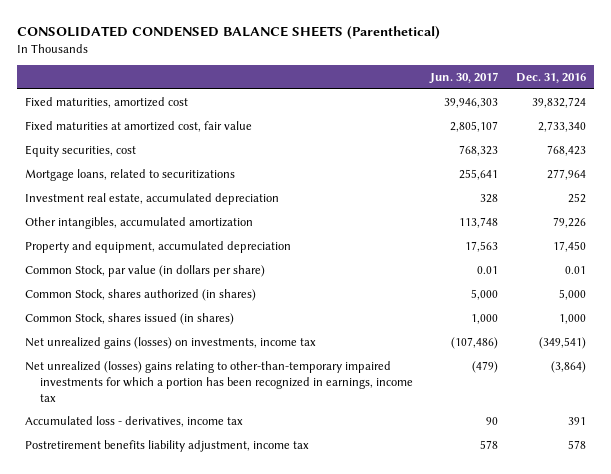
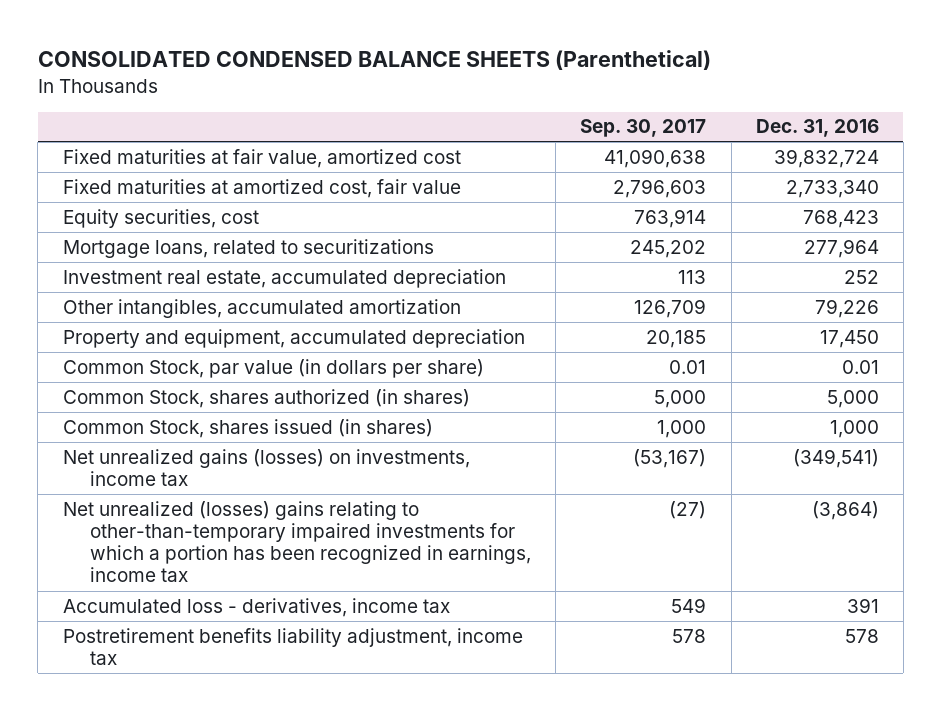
[429,71,499,84] Jun. 30, 2017 -> none
none -> [580,119,707,138] Sep. 30, 2017
[25,96,189,108] Fixed maturities, amortized cost -> [62,148,461,168] Fixed maturities at fair value, amortized cost

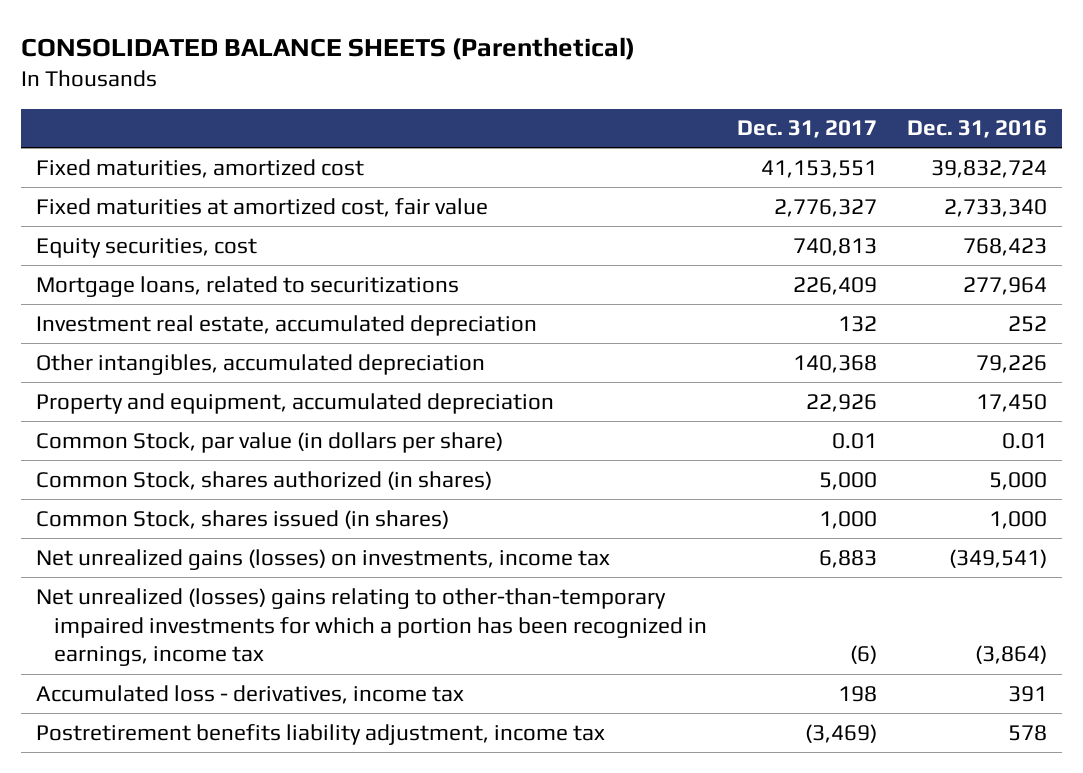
[37,50,711,71] CONSOLIDATED CONDENSED BALANCE SHEETS (Parenthetical) -> [20,36,635,60] CONSOLIDATED BALANCE SHEETS (Parenthetical)
[580,119,707,138] Sep. 30, 2017 -> none
none -> [736,120,877,139] Dec. 31, 2017
[62,148,461,168] Fixed maturities at fair value, amortized cost -> [35,158,364,178] Fixed maturities, amortized cost
[62,298,461,318] Other intangibles, accumulated amortization -> [35,353,485,375] Other intangibles, accumulated depreciation

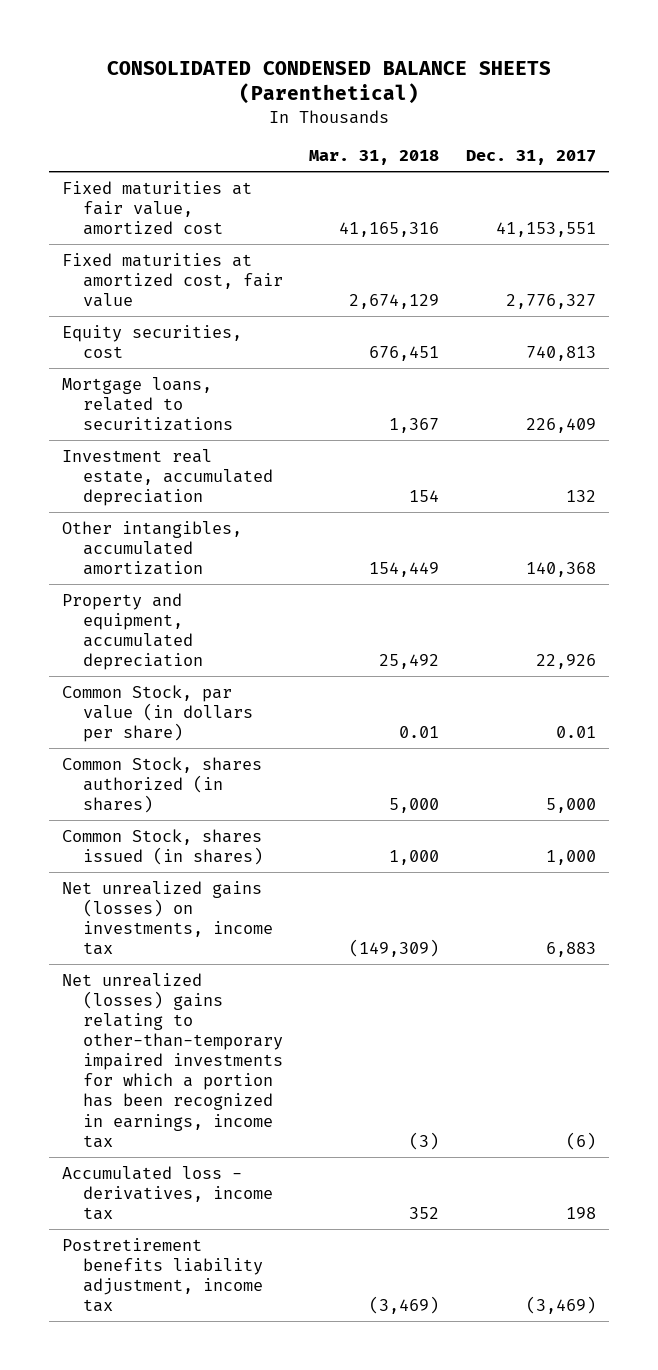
[20,36,635,60] CONSOLIDATED BALANCE SHEETS (Parenthetical) -> [106,60,551,105] CONSOLIDATED CONDENSED BALANCE SHEETS (Parenthetical)
[907,120,1048,139] Dec. 31, 2016 -> none
none -> [309,149,440,165] Mar. 31, 2018
[35,158,364,178] Fixed maturities, amortized cost -> [62,180,253,235] Fixed maturities at fair value, amortized cost
[35,353,485,375] Other intangibles, accumulated depreciation -> [62,520,243,575] Other intangibles, accumulated amortization

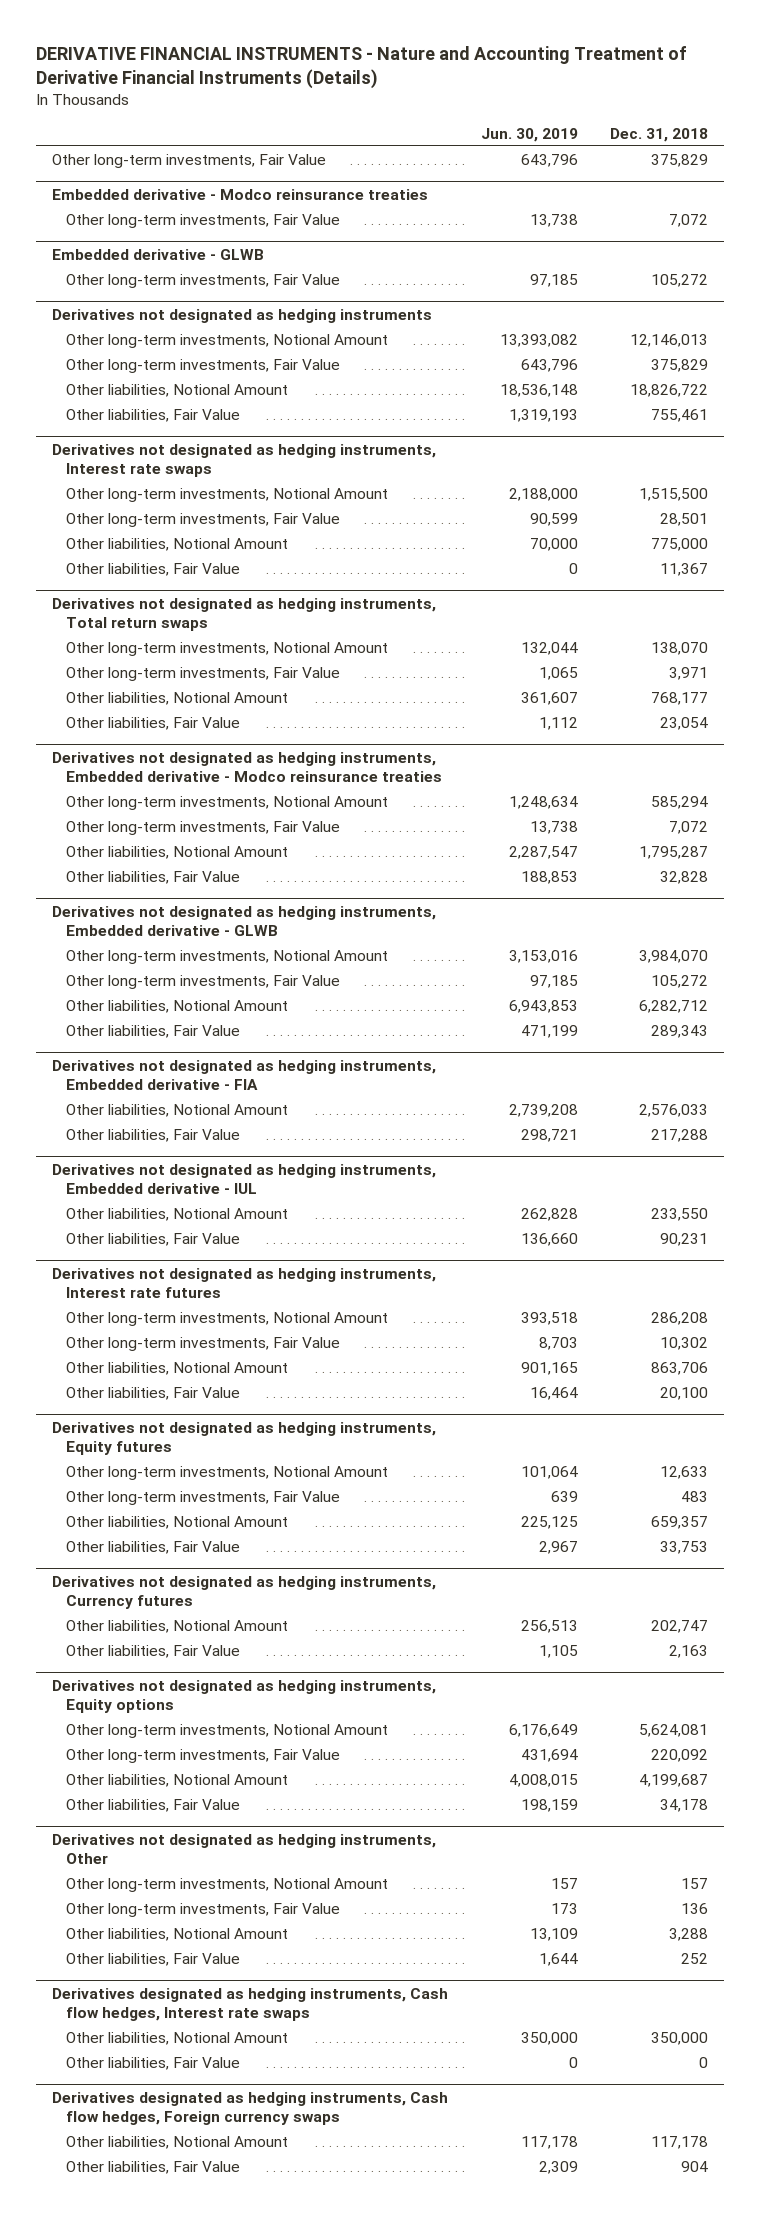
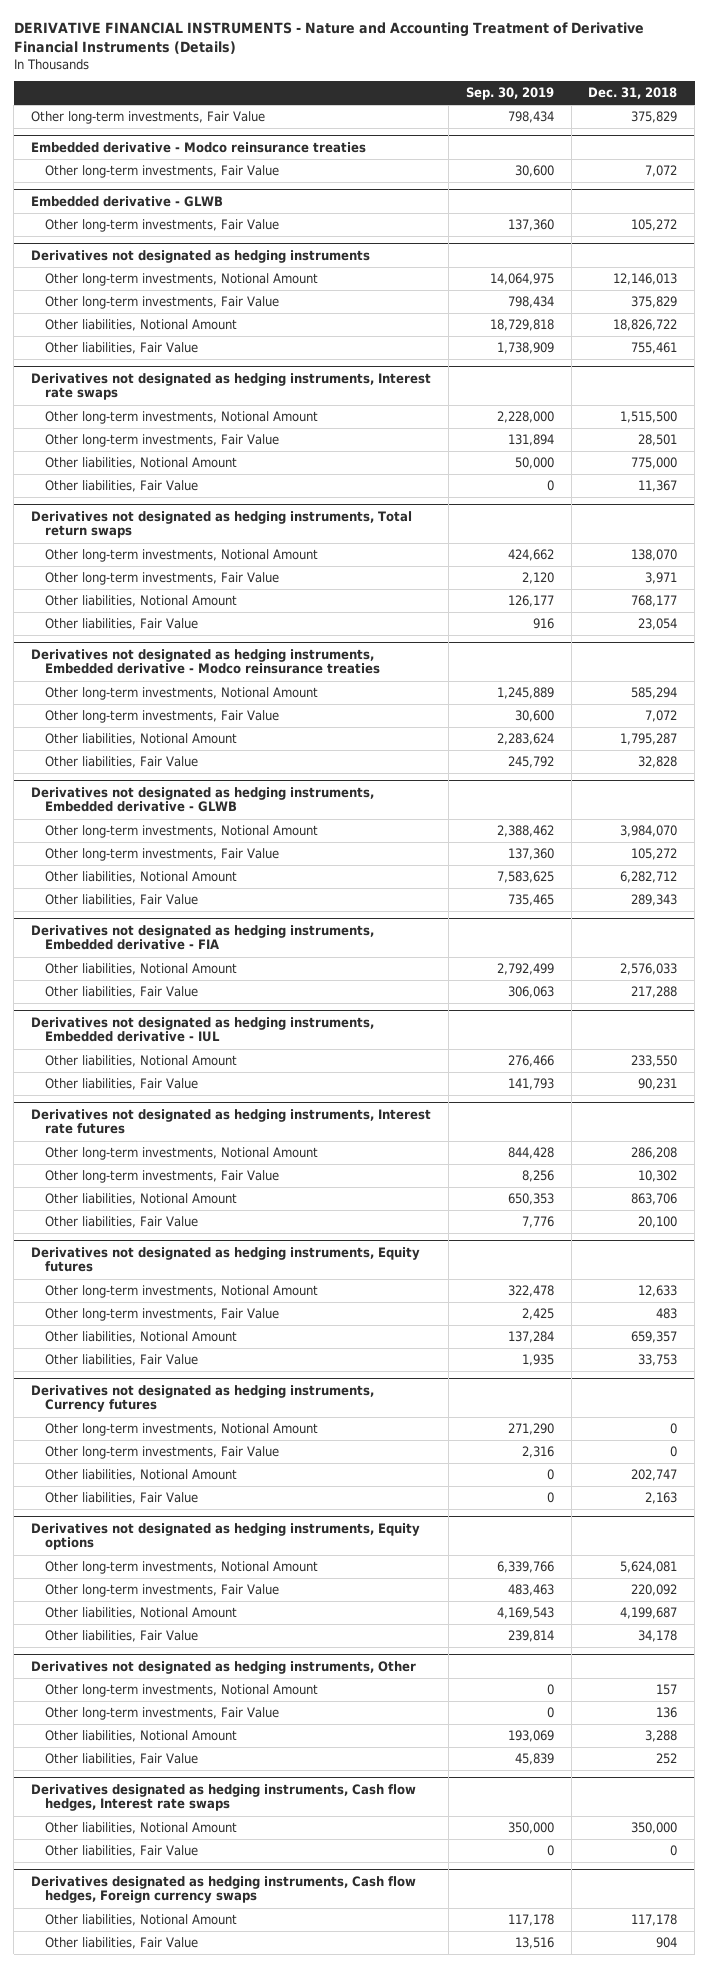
[480,127,578,142] Jun. 30, 2019 -> none
none -> [465,86,554,100] Sep. 30, 2019
none -> [44,1423,318,1437] Other long-term investments, Notional Amount
none -> [44,1446,279,1460] Other long-term investments, Fair Value

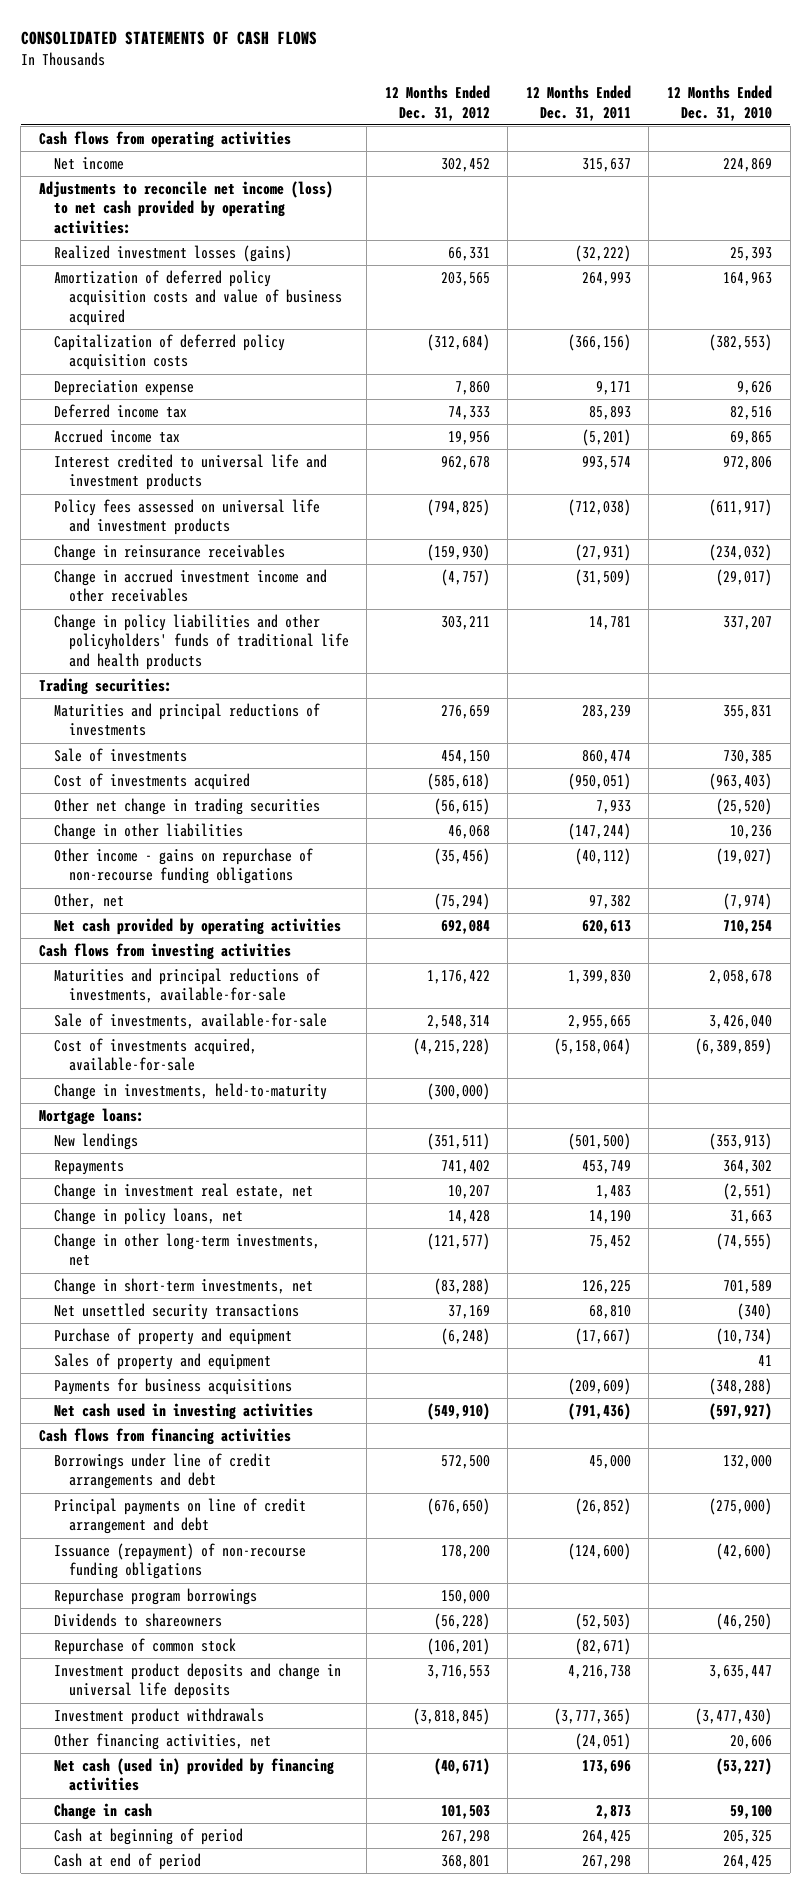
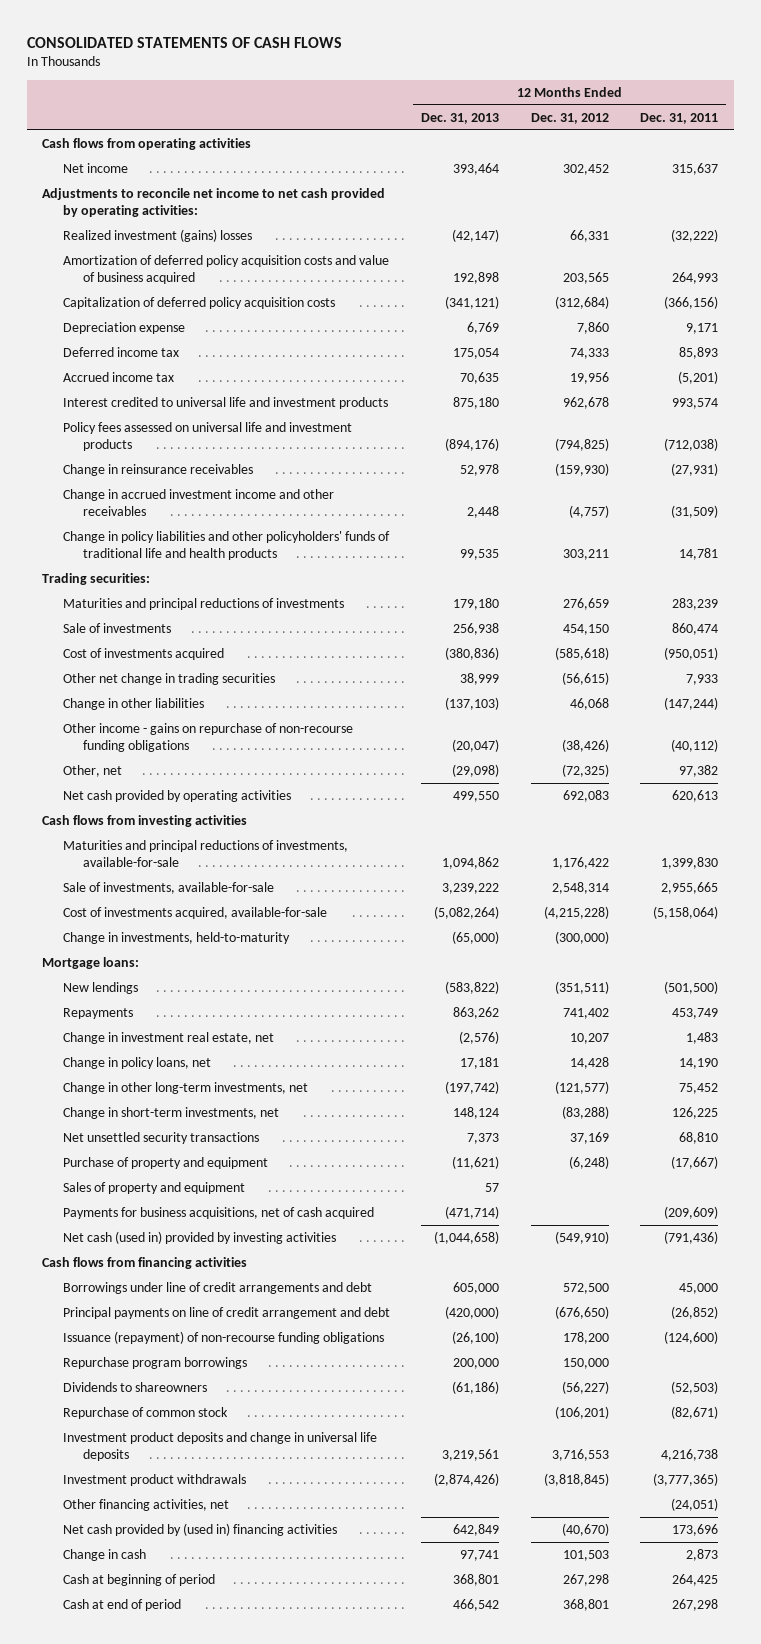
[667,85,773,121] 12 Months Ended Dec. 31, 2010 -> none
none -> [421,112,500,124] Dec. 31, 2013
[38,181,333,234] Adjustments to reconcile net income (loss) to net cash provided by operating activities: -> [42,187,386,217] Adjustments to reconcile net income to net cash provided by operating activities:
[53,245,292,263] Realized investment losses (gains) -> [62,228,252,242] Realized investment (gains) losses
[433,848,490,866] (35,456) -> [561,738,609,752] (38,426)
[433,893,490,911] (75,294) -> [561,763,609,777] (72,325)
[440,920,490,935] 692,084 -> [562,789,609,802] 692,083
[53,1378,292,1396] Payments for business acquisitions -> [62,1206,374,1219] Payments for business acquisitions, net of cash acquired
[53,1403,313,1421] Net cash used in investing activities -> [62,1230,336,1244] Net cash (used in) provided by investing activities
[433,1613,490,1631] (56,228) -> [561,1380,609,1394] (56,227)
[53,1758,334,1792] Net cash (used in) provided by financing activities -> [62,1522,337,1536] Net cash provided by (used in) financing activities
[433,1758,490,1776] (40,671) -> [561,1522,609,1536] (40,670)

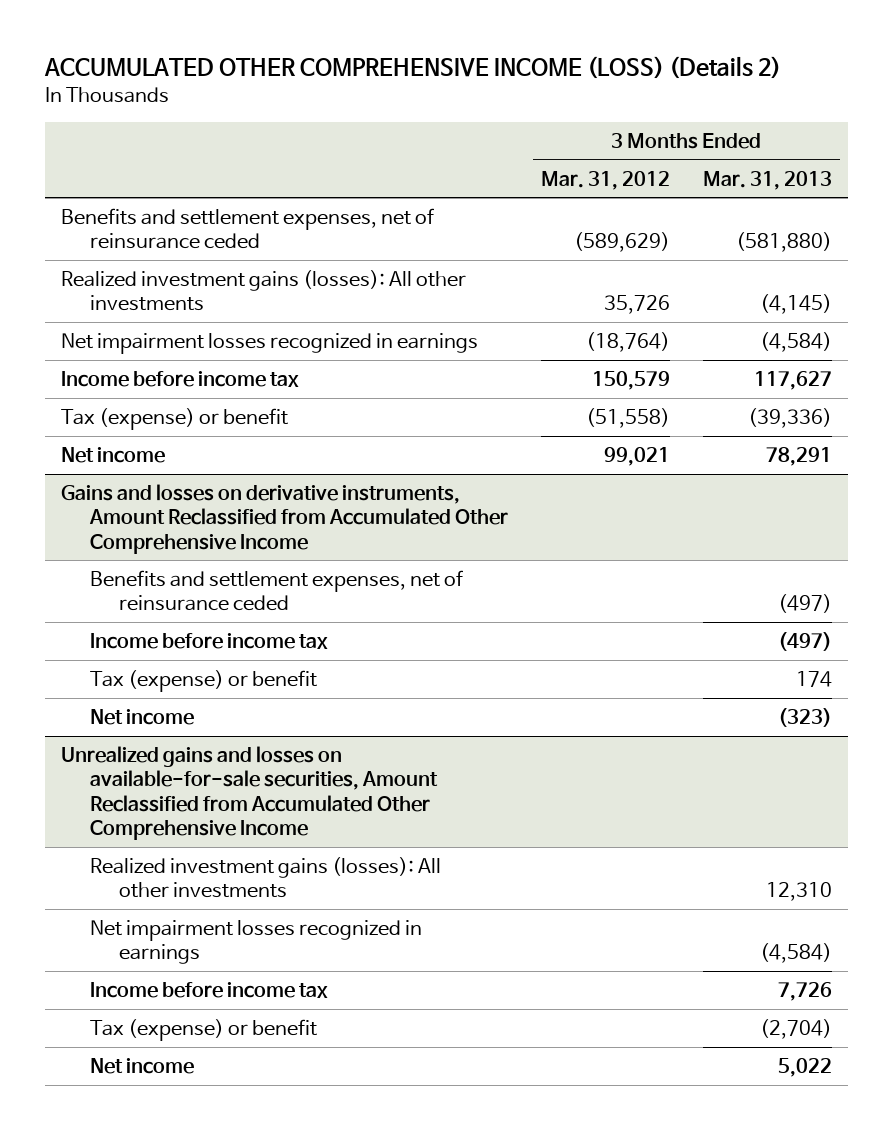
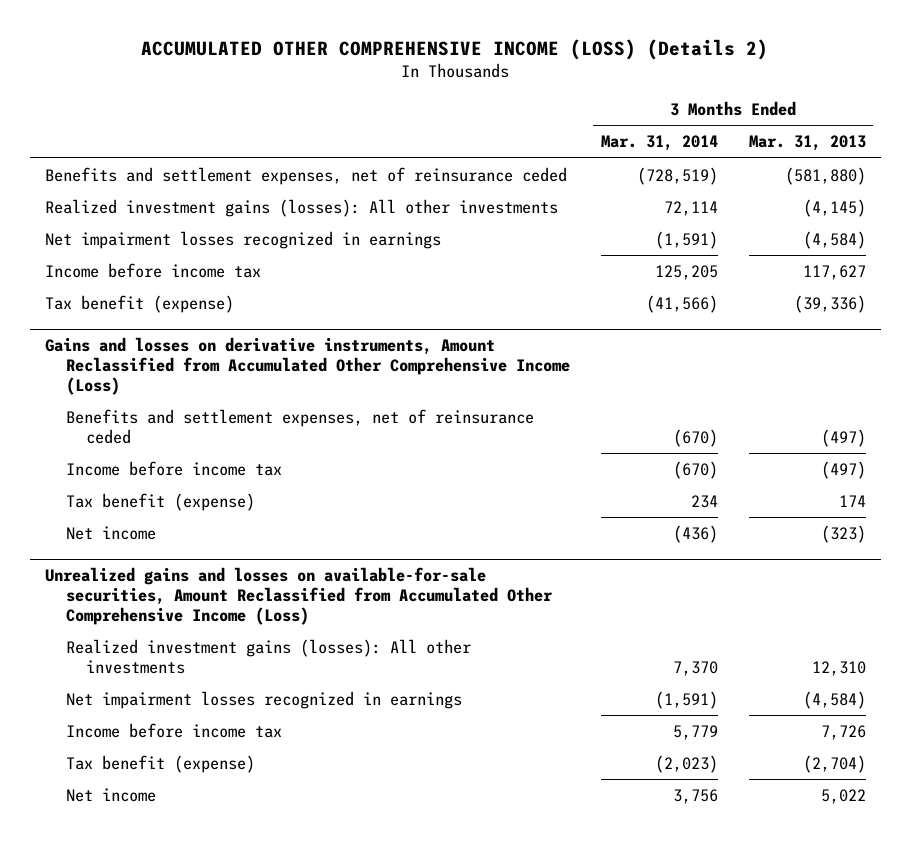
[541,170,671,190] Mar. 31, 2012 -> none
none -> [600,135,718,152] Mar. 31, 2014
[61,446,166,463] Net income -> none
[61,407,289,430] Tax (expense) or benefit -> [45,294,235,313] Tax benefit (expense)
[61,483,509,554] Gains and losses on derivative instruments, Amount Reclassified from Accumulated Other Comprehensive Income -> [45,336,570,395] Gains and losses on derivative instruments, Amount Reclassified from Accumulated Other Comprehensive Income (Loss)
[90,669,318,692] Tax (expense) or benefit -> [65,492,255,511] Tax benefit (expense)
[61,745,439,841] Unrealized gains and losses on available-for-sale securities, Amount Reclassified from Accumulated Other Comprehensive Income -> [45,566,553,625] Unrealized gains and losses on available-for-sale securities, Amount Reclassified from Accumulated Other Comprehensive Income (Loss)
[90,1018,318,1041] Tax (expense) or benefit -> [65,754,255,773] Tax benefit (expense)

